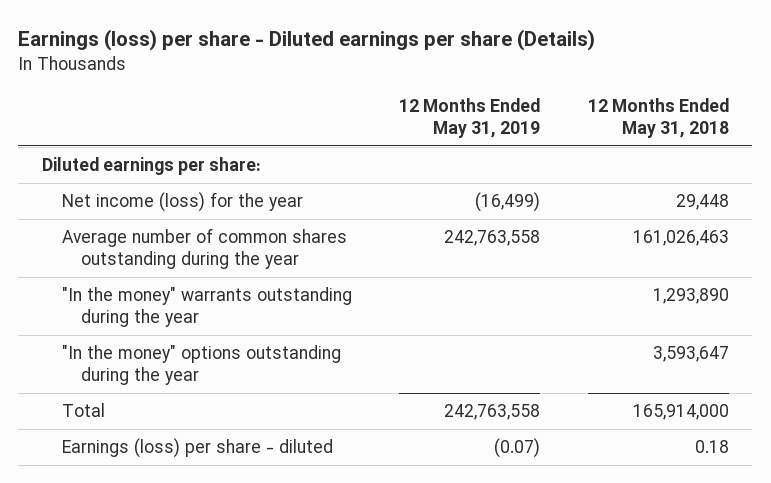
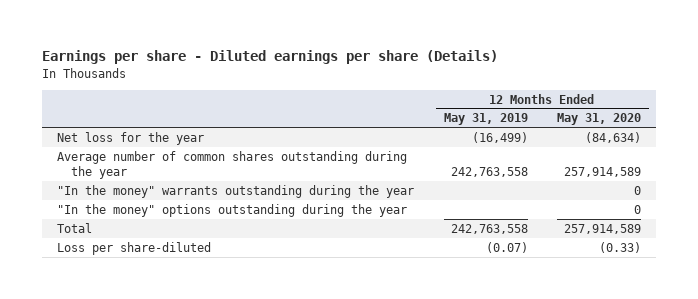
[18,29,596,52] Earnings (loss) per share - Diluted earnings per share (Details) -> [42,50,499,65] Earnings per share - Diluted earnings per share (Details)
[587,97,729,139] 12 Months Ended May 31, 2018 -> none
none -> [557,113,642,126] May 31, 2020
[42,157,262,176] Diluted earnings per share: -> none
[61,192,303,213] Net income (loss) for the year -> [57,131,205,145] Net loss for the year
[61,438,333,459] Earnings (loss) per share - diluted -> [57,241,212,255] Loss per share-diluted

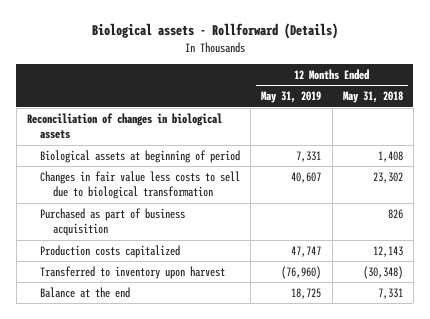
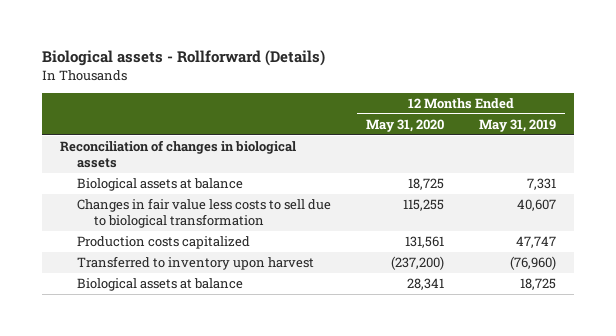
[342,91,403,104] May 31, 2018 -> none
none -> [366,119,445,133] May 31, 2020
[40,149,241,163] Biological assets at beginning of period -> [77,178,244,192] Biological assets at balance
[40,207,186,237] Purchased as part of business acquisition -> none
[40,286,131,298] Balance at the end -> [77,278,244,292] Biological assets at balance

